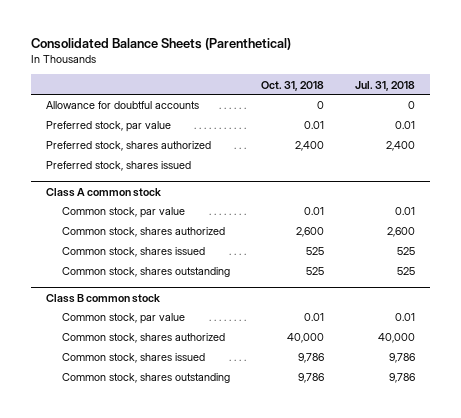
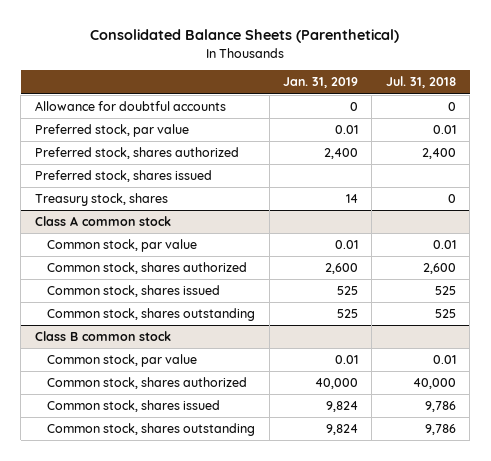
[261,80,325,91] Oct. 31, 2018 -> none
none -> [283,77,359,89] Jan. 31, 2019
none -> [34,193,168,207] Treasury stock, shares

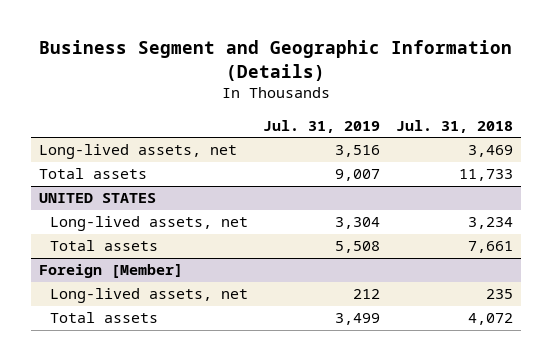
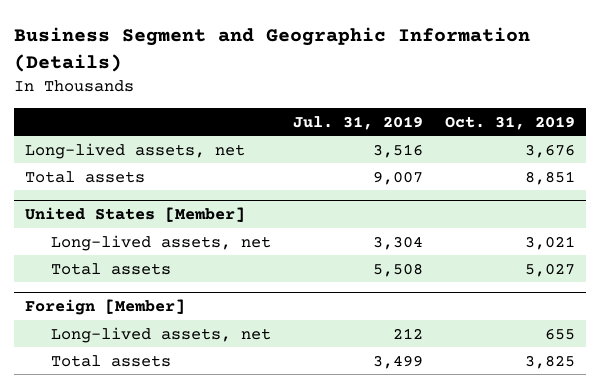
[396,119,514,133] Jul. 31, 2018 -> none
none -> [445,115,576,130] Oct. 31, 2019
[38,193,156,204] UNITED STATES -> [25,207,246,223] United States [Member]

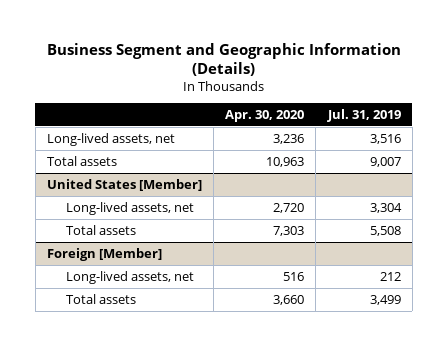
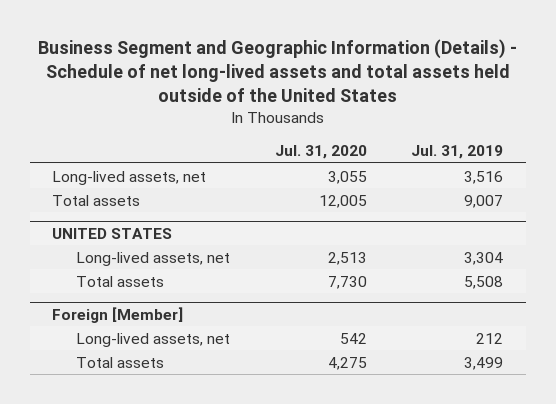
[46,42,401,76] Business Segment and Geographic Information (Details) -> [37,39,517,103] Business Segment and Geographic Information (Details) - Schedule of net long-lived assets and total assets held outside of the United States
[225,110,305,123] Apr. 30, 2020 -> none
none -> [274,145,367,160] Jul. 31, 2020
[46,178,202,191] United States [Member] -> [52,227,173,239] UNITED STATES

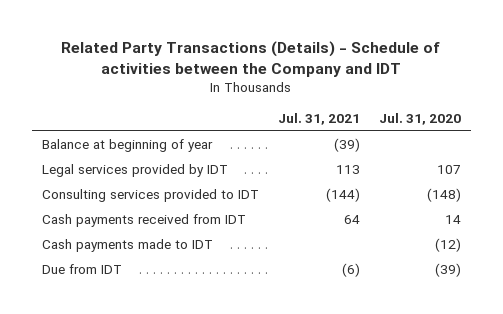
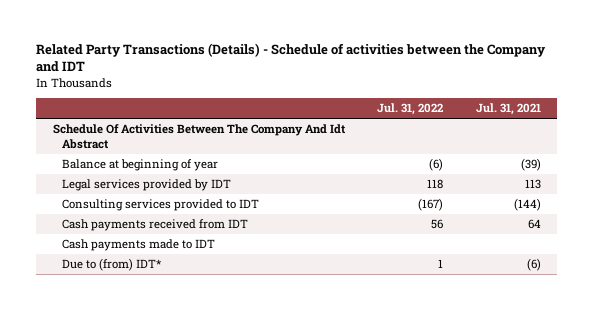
[379,113,462,126] Jul. 31, 2020 -> none
none -> [377,103,444,116] Jul. 31, 2022
none -> [52,124,346,149] Schedule Of Activities Between The Company And Idt Abstract
[41,264,122,275] Due from IDT -> [61,258,161,272] Due to (from) IDT*

